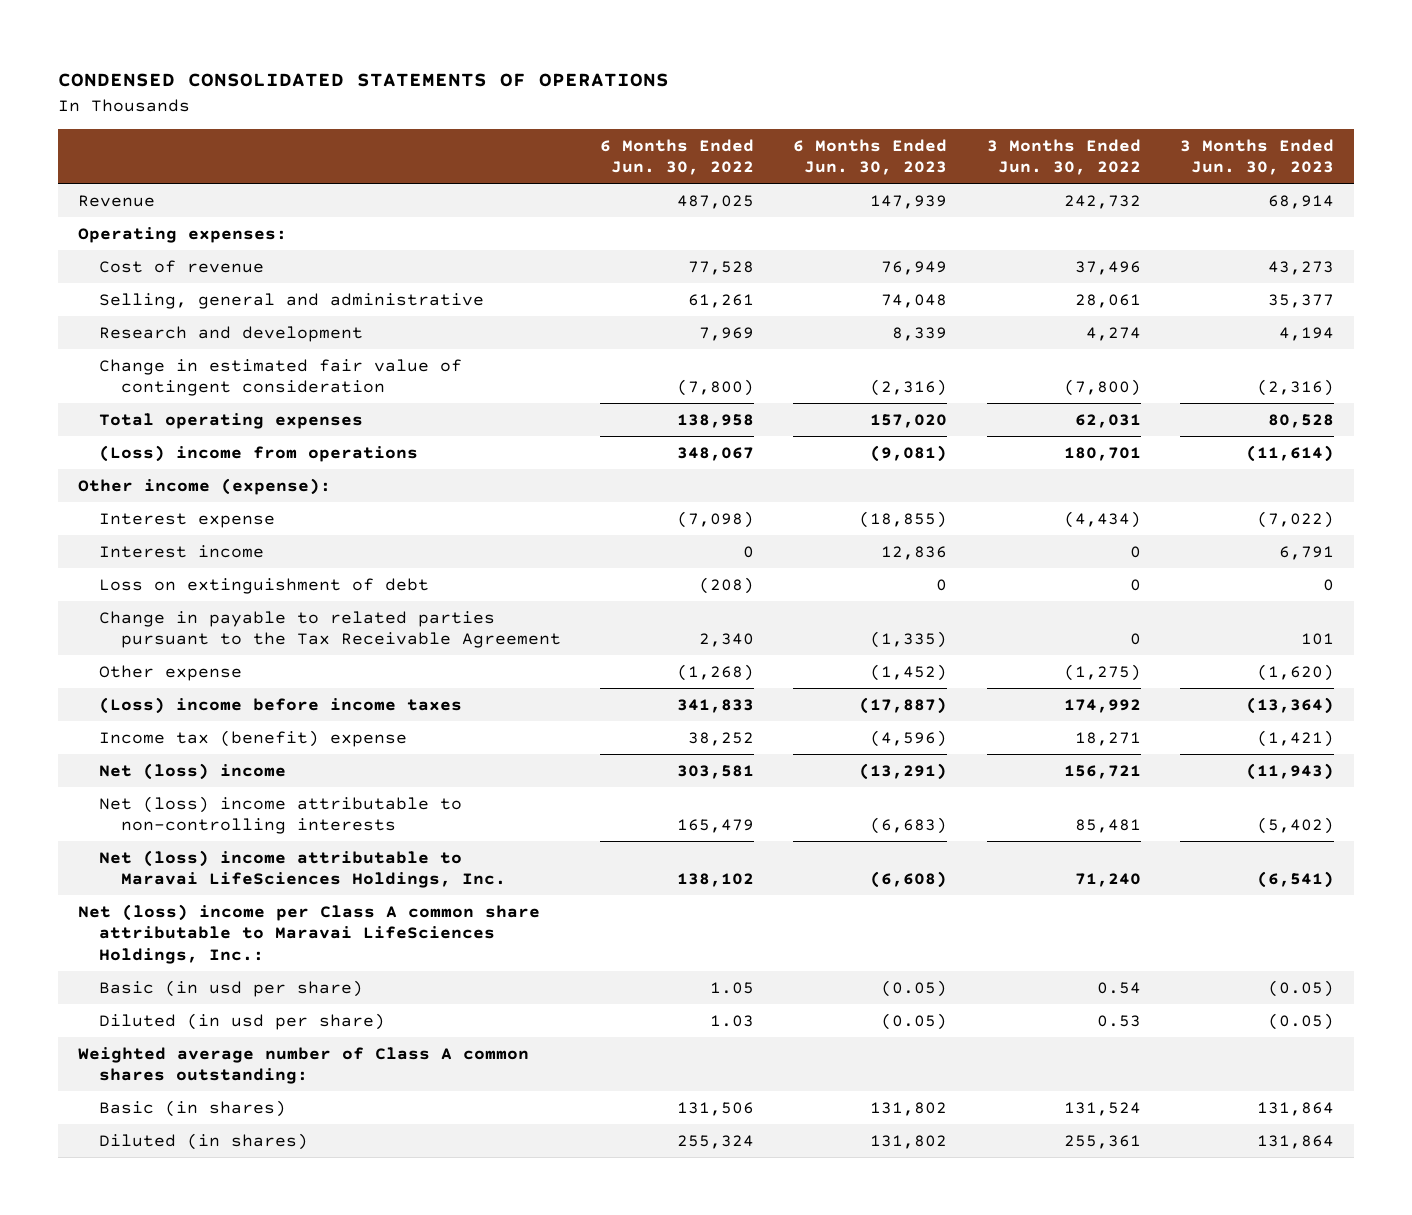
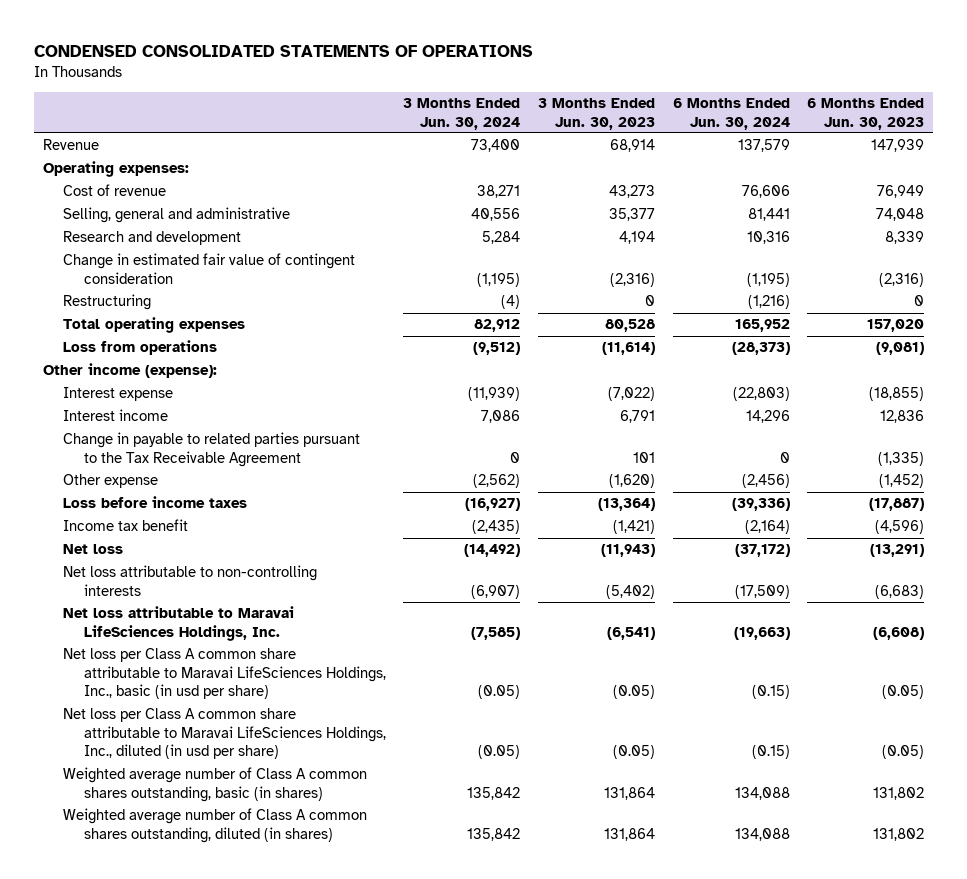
[599,138,754,176] 6 Months Ended Jun. 30, 2022 -> none
[986,138,1141,176] 3 Months Ended Jun. 30, 2022 -> none
none -> [403,97,521,130] 3 Months Ended Jun. 30, 2024
none -> [672,97,790,130] 6 Months Ended Jun. 30, 2024
none -> [63,294,152,311] Restructuring
[99,444,419,462] (Loss) income from operations -> [63,340,218,356] Loss from operations
[99,577,430,594] Loss on extinguishment of debt -> none
[77,903,540,965] Net (loss) income per Class A common share attributable to Maravai LifeSciences Holdings, Inc.: -> none
[77,1046,529,1085] Weighted average number of Class A common shares outstanding: -> none
[99,696,463,714] (Loss) income before income taxes -> [63,496,248,509] Loss before income taxes
[99,729,408,747] Income tax (benefit) expense -> [63,519,189,532] Income tax benefit
[99,762,287,780] Net (loss) income -> [63,544,124,555] Net loss
[99,795,463,835] Net (loss) income attributable to non-controlling interests -> [63,565,318,596] Net loss attributable to non-controlling interests
[99,849,506,889] Net (loss) income attributable to Maravai LifeSciences Holdings, Inc. -> [63,606,295,641] Net loss attributable to Maravai LifeSciences Holdings, Inc.
[99,979,364,997] Basic (in usd per share) -> [63,648,386,700] Net loss per Class A common share attributable to Maravai LifeSciences Holdings, Inc., basic (in usd per share)
[99,1012,386,1030] Diluted (in usd per share) -> [63,708,386,760] Net loss per Class A common share attributable to Maravai LifeSciences Holdings, Inc., diluted (in usd per share)
[99,1099,287,1117] Basic (in shares) -> [63,767,368,802] Weighted average number of Class A common shares outstanding, basic (in shares)
[99,1132,309,1150] Diluted (in shares) -> [63,808,368,843] Weighted average number of Class A common shares outstanding, diluted (in shares)

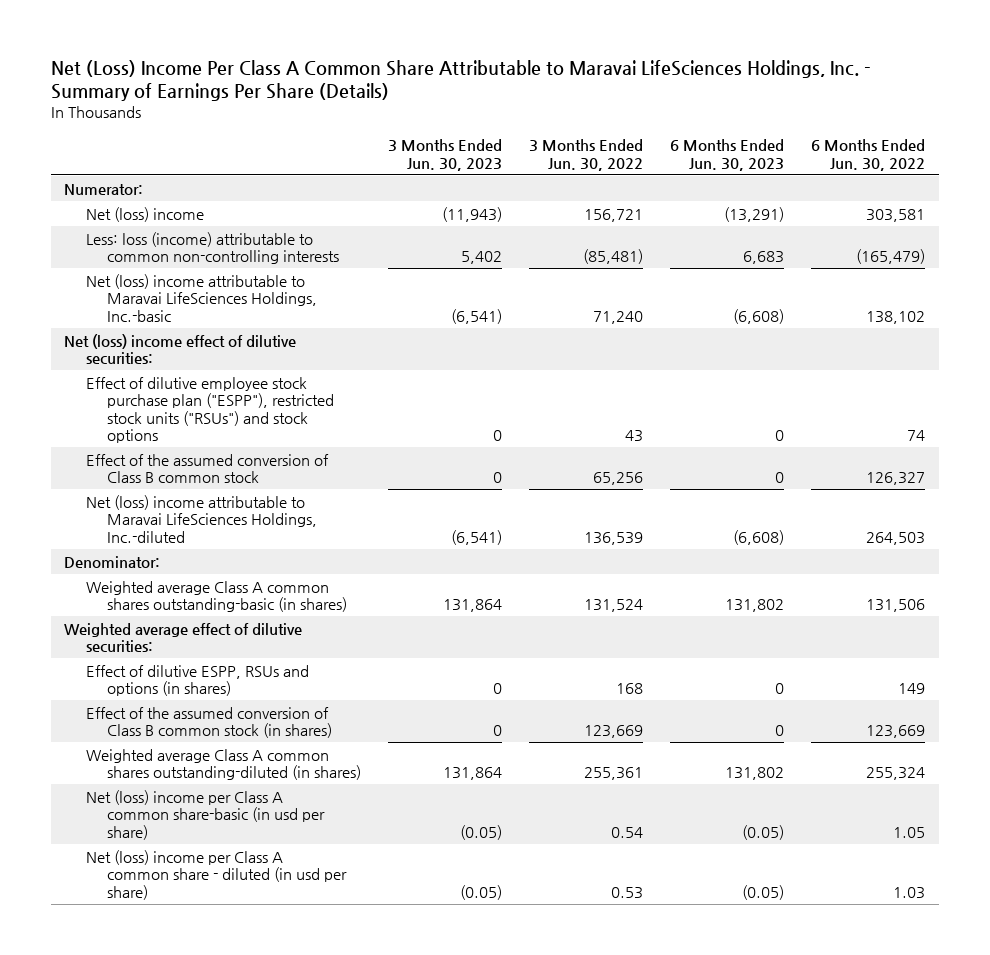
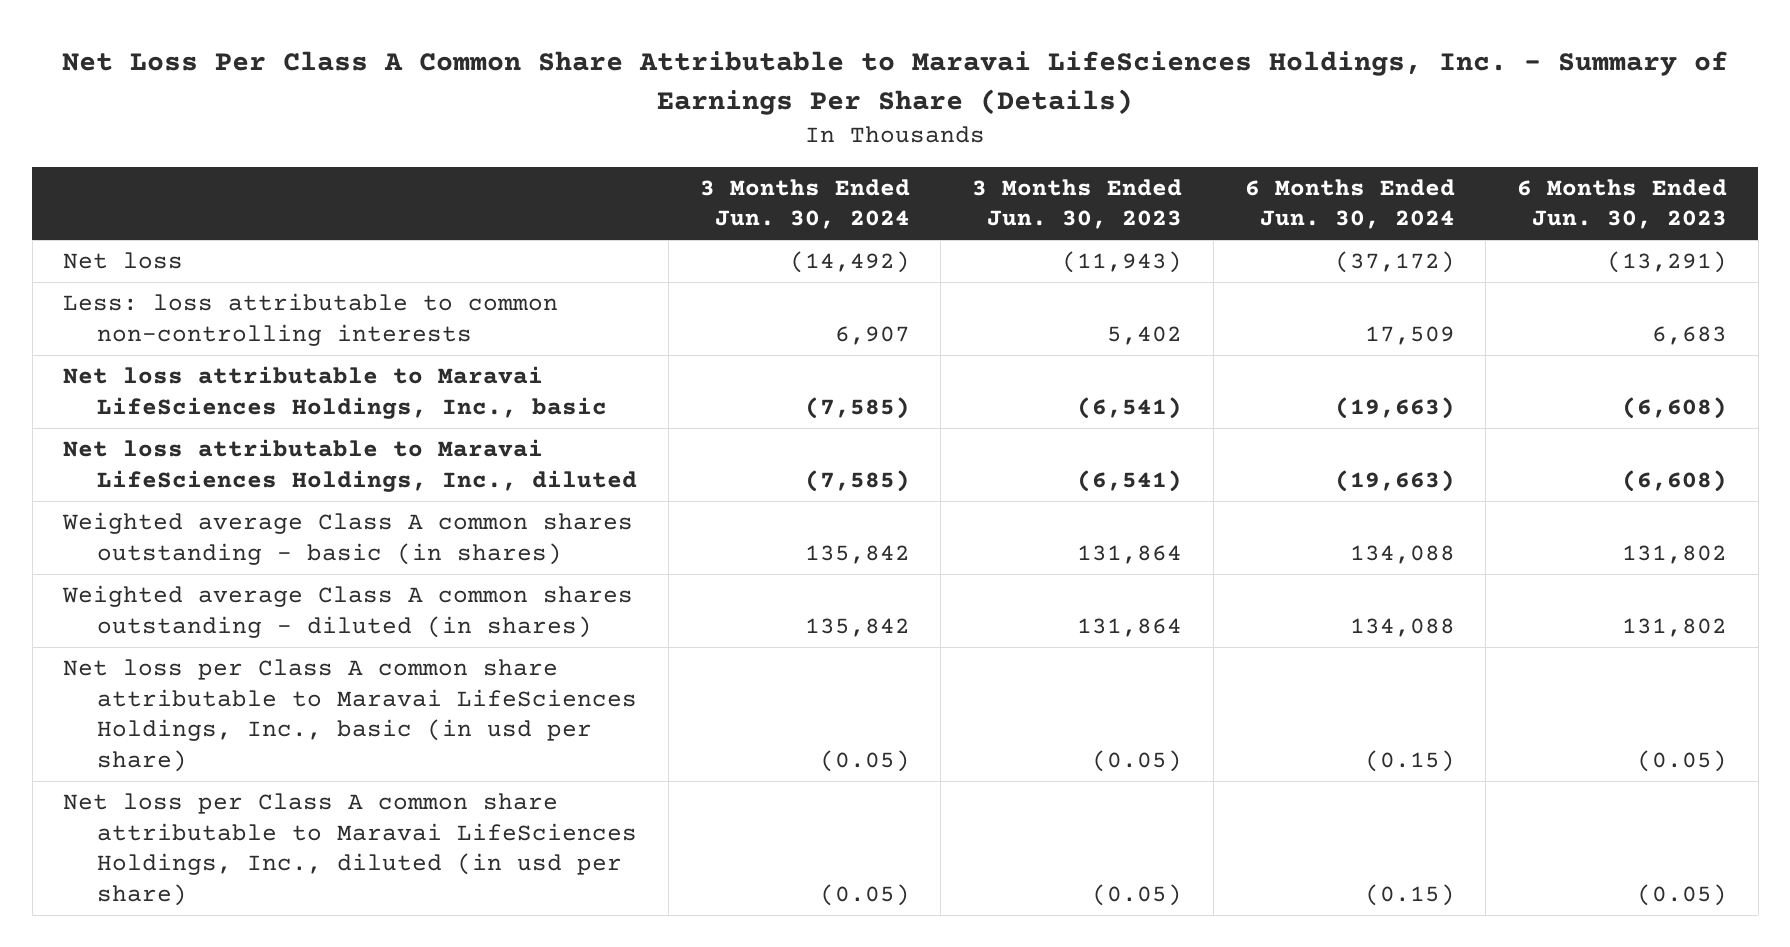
[50,59,871,102] Net (Loss) Income Per Class A Common Share Attributable to Maravai LifeSciences Holdings, Inc. - Summary of Earnings Per Share (Details) -> [62,51,1729,115] Net Loss Per Class A Common Share Attributable to Maravai LifeSciences Holdings, Inc. - Summary of Earnings Per Share (Details)
[529,139,644,171] 3 Months Ended Jun. 30, 2022 -> none
[811,139,926,171] 6 Months Ended Jun. 30, 2022 -> none
none -> [699,178,910,230] 3 Months Ended Jun. 30, 2024
none -> [1244,178,1455,230] 6 Months Ended Jun. 30, 2024
[64,183,144,195] Numerator: -> none
[64,333,297,365] Net (loss) income effect of dilutive securities: -> none
[85,376,335,444] Effect of dilutive employee stock purchase plan ("ESPP"), restricted stock units ("RSUs") and stock options -> none
[85,453,329,484] Effect of the assumed conversion of Class B common stock -> none
[64,555,161,568] Denominator: -> none
[64,622,303,653] Weighted average effect of dilutive securities: -> none
[85,664,309,697] Effect of dilutive ESPP, RSUs and options (in shares) -> none
[85,706,333,739] Effect of the assumed conversion of Class B common stock (in shares) -> none
[85,206,204,222] Net (loss) income -> [63,252,184,270] Net loss
[85,231,340,265] Less: loss (income) attributable to common non-controlling interests -> [63,293,559,346] Less: loss attributable to common non-controlling interests
[85,273,318,322] Net (loss) income attributable to Maravai LifeSciences Holdings, Inc.-basic -> [63,366,608,419] Net loss attributable to Maravai LifeSciences Holdings, Inc., basic
[85,494,318,543] Net (loss) income attributable to Maravai LifeSciences Holdings, Inc.-diluted -> [63,439,638,492] Net loss attributable to Maravai LifeSciences Holdings, Inc., diluted
[85,580,348,613] Weighted average Class A common shares outstanding-basic (in shares) -> [62,512,634,565] Weighted average Class A common shares outstanding - basic (in shares)
[85,748,362,781] Weighted average Class A common shares outstanding-diluted (in shares) -> [62,585,634,638] Weighted average Class A common shares outstanding - diluted (in shares)
[85,789,326,840] Net (loss) income per Class A common share-basic (in usd per share) -> [63,659,638,772] Net loss per Class A common share attributable to Maravai LifeSciences Holdings, Inc., basic (in usd per share)
[85,849,348,900] Net (loss) income per Class A common share - diluted (in usd per share) -> [63,793,638,906] Net loss per Class A common share attributable to Maravai LifeSciences Holdings, Inc., diluted (in usd per share)

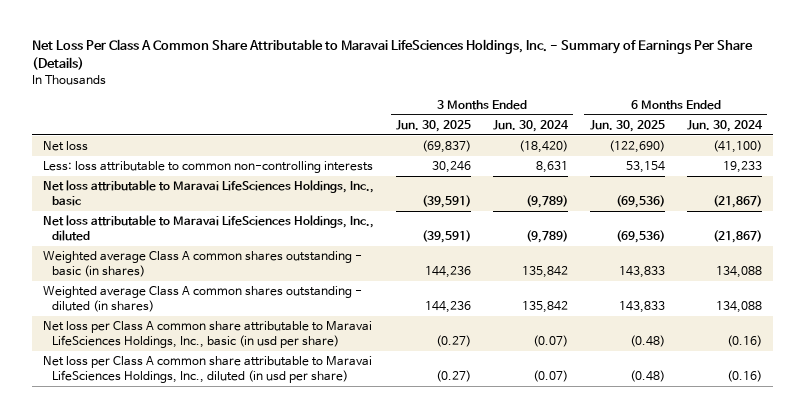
[972,178,1183,230] 3 Months Ended Jun. 30, 2023 -> none
[1516,178,1727,230] 6 Months Ended Jun. 30, 2023 -> none
none -> [396,119,472,132] Jun. 30, 2025
none -> [589,119,665,132] Jun. 30, 2025
[789,251,910,274] (14,492) -> [519,140,569,154] (18,420)
[1334,251,1455,274] (37,172) -> [712,140,762,154] (41,100)
[834,325,910,345] 6,907 -> [536,161,569,174] 8,631
[1364,325,1455,345] 17,509 -> [722,161,762,174] 19,233
[804,396,910,419] (7,585) -> [526,194,569,208] (9,789)
[1334,396,1455,419] (19,663) -> [712,194,762,208] (21,867)
[804,469,910,492] (7,585) -> [526,229,569,243] (9,789)
[1334,469,1455,492] (19,663) -> [712,229,762,243] (21,867)
[819,749,910,772] (0.05) -> [533,334,569,347] (0.07)
[1364,749,1455,772] (0.15) -> [726,334,762,347] (0.16)
[819,883,910,906] (0.05) -> [533,369,569,382] (0.07)
[1364,883,1455,906] (0.15) -> [726,369,762,382] (0.16)

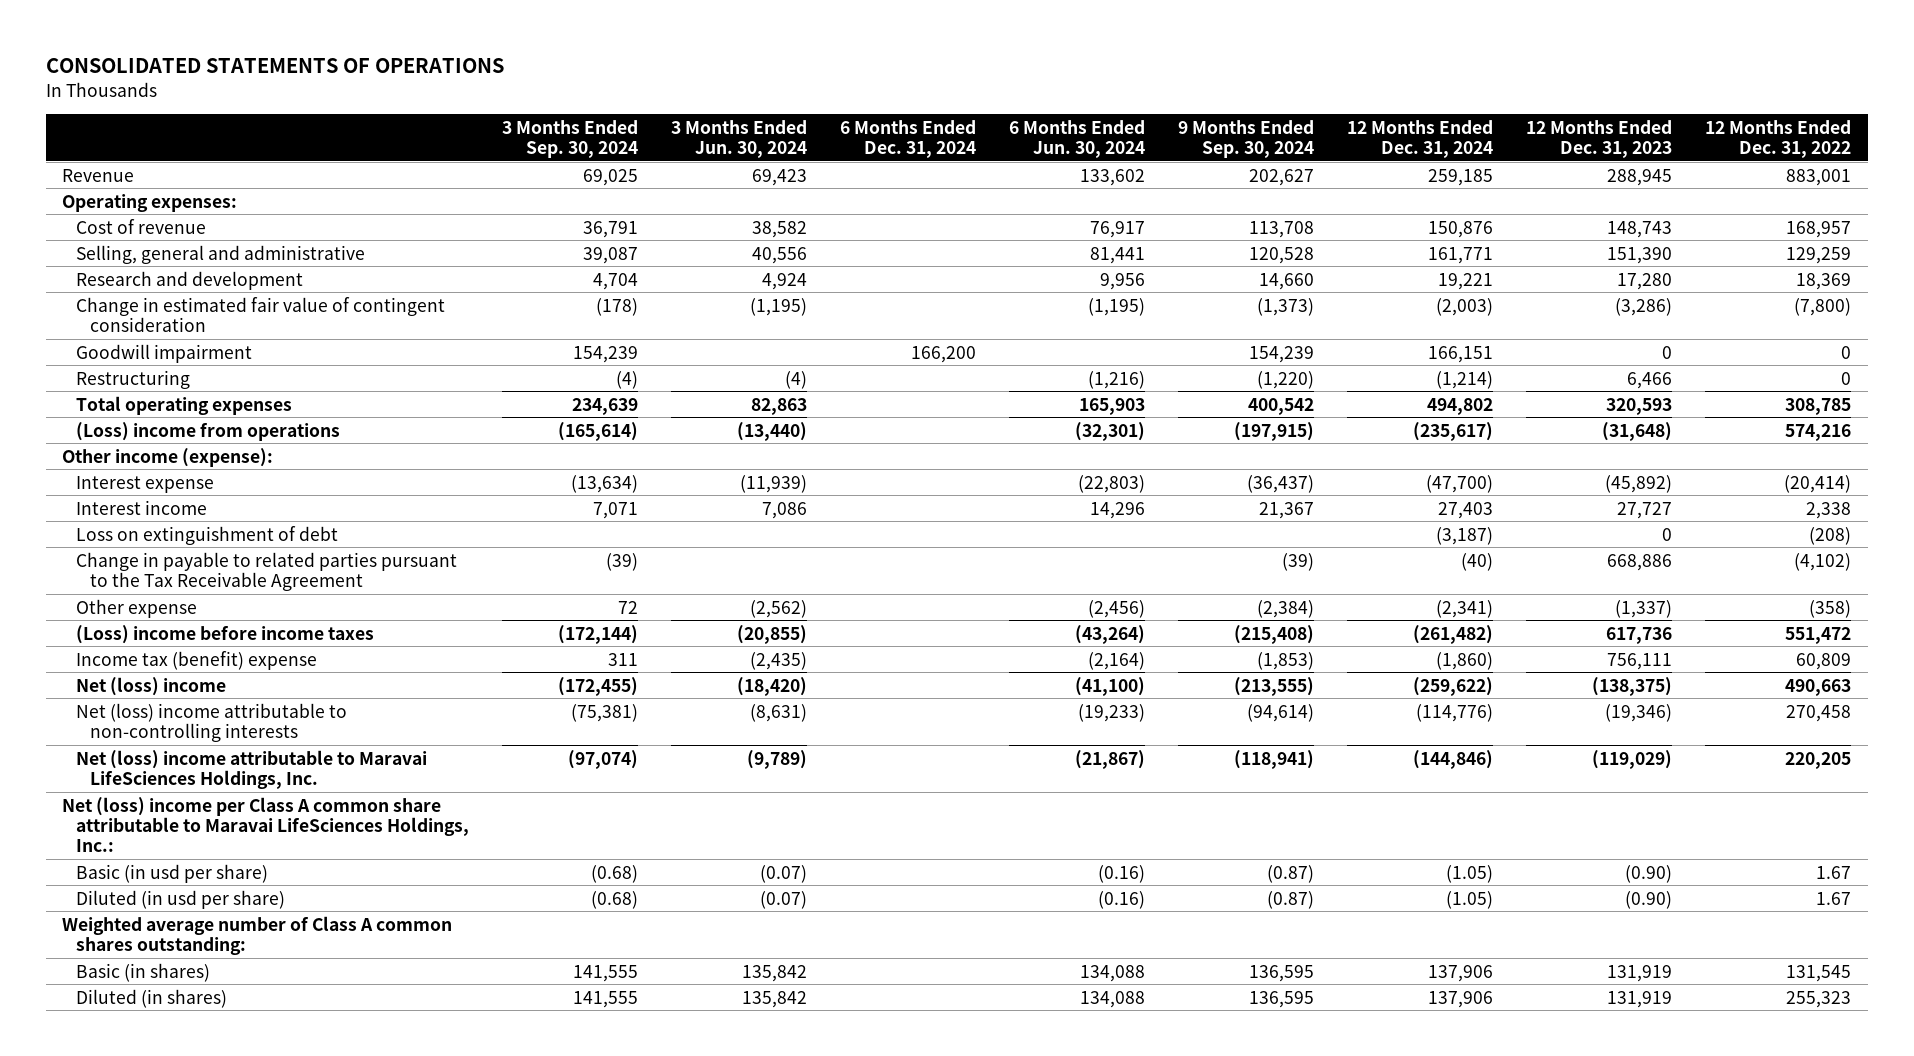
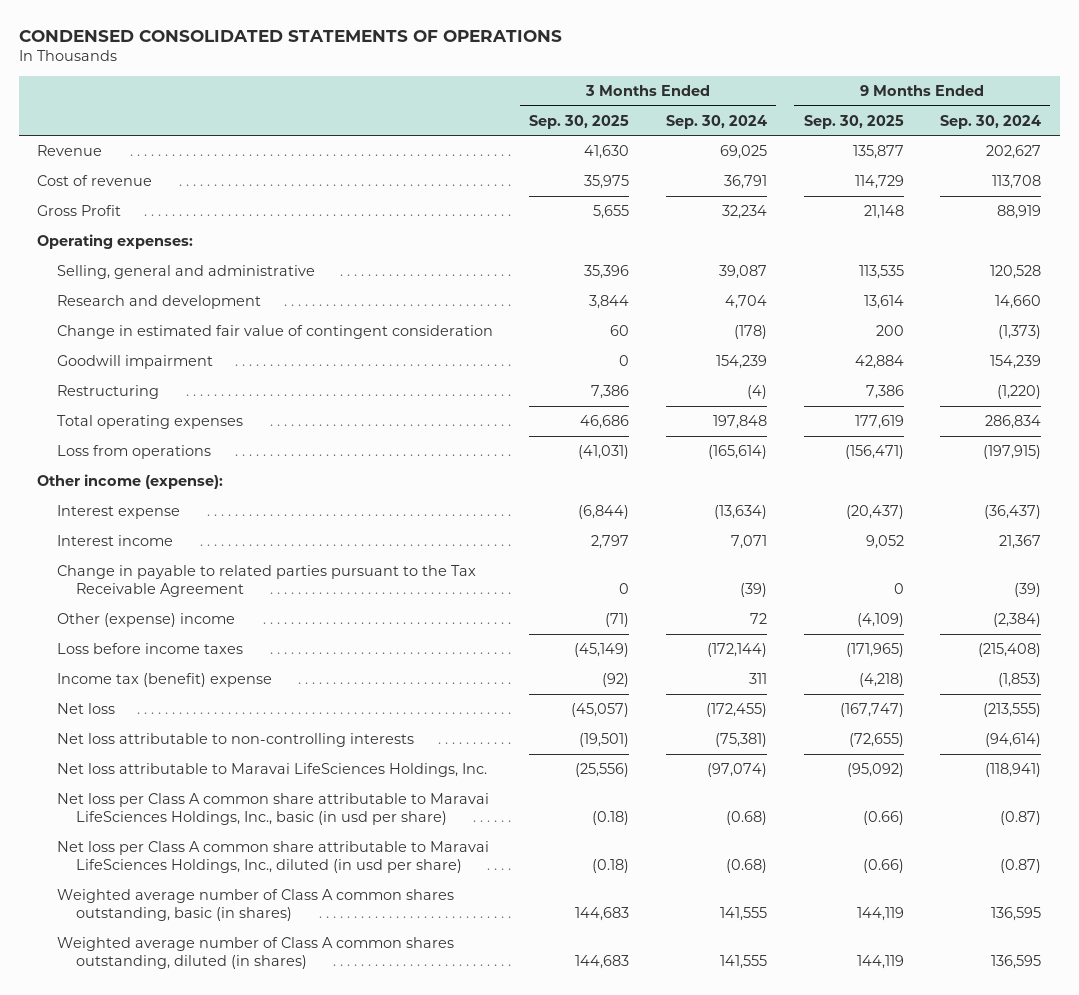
[45,57,504,73] CONSOLIDATED STATEMENTS OF OPERATIONS -> [18,29,562,42] CONDENSED CONSOLIDATED STATEMENTS OF OPERATIONS
[671,119,808,159] 3 Months Ended Jun. 30, 2024 -> none
[840,119,977,159] 6 Months Ended Dec. 31, 2024 -> none
[1009,119,1146,159] 6 Months Ended Jun. 30, 2024 -> none
[1347,119,1494,159] 12 Months Ended Dec. 31, 2024 -> none
[1526,119,1673,159] 12 Months Ended Dec. 31, 2023 -> none
[1705,119,1852,159] 12 Months Ended Dec. 31, 2022 -> none
none -> [529,114,630,129] Sep. 30, 2025
none -> [803,114,904,129] Sep. 30, 2025
none -> [37,205,122,217] Gross Profit
[62,193,238,212] Operating expenses: -> [37,234,194,250] Operating expenses:
[572,397,639,415] 234,639 -> [712,415,767,430] 197,848
[1248,397,1315,415] 400,542 -> [985,415,1042,430] 286,834
[76,421,341,441] (Loss) income from operations -> [56,445,211,460] Loss from operations
[76,525,339,545] Loss on extinguishment of debt -> none
[76,598,198,618] Other expense -> [56,613,235,628] Other (expense) income
[76,624,375,644] (Loss) income before income taxes -> [56,643,243,655] Loss before income taxes
[62,796,470,853] Net (loss) income per Class A common share attributable to Maravai LifeSciences Holdings, Inc.: -> none
[62,915,453,955] Weighted average number of Class A common shares outstanding: -> none
[76,676,227,696] Net (loss) income -> [56,703,115,715] Net loss
[76,702,348,742] Net (loss) income attributable to non-controlling interests -> [56,733,414,748] Net loss attributable to non-controlling interests
[76,749,428,789] Net (loss) income attributable to Maravai LifeSciences Holdings, Inc. -> [56,763,487,778] Net loss attributable to Maravai LifeSciences Holdings, Inc.
[76,863,269,883] Basic (in usd per share) -> [56,793,489,826] Net loss per Class A common share attributable to Maravai LifeSciences Holdings, Inc., basic (in usd per share)
[76,889,286,909] Diluted (in usd per share) -> [56,841,489,874] Net loss per Class A common share attributable to Maravai LifeSciences Holdings, Inc., diluted (in usd per share)
[76,962,211,982] Basic (in shares) -> [56,889,454,922] Weighted average number of Class A common shares outstanding, basic (in shares)
[76,988,228,1008] Diluted (in shares) -> [56,937,454,970] Weighted average number of Class A common shares outstanding, diluted (in shares)

